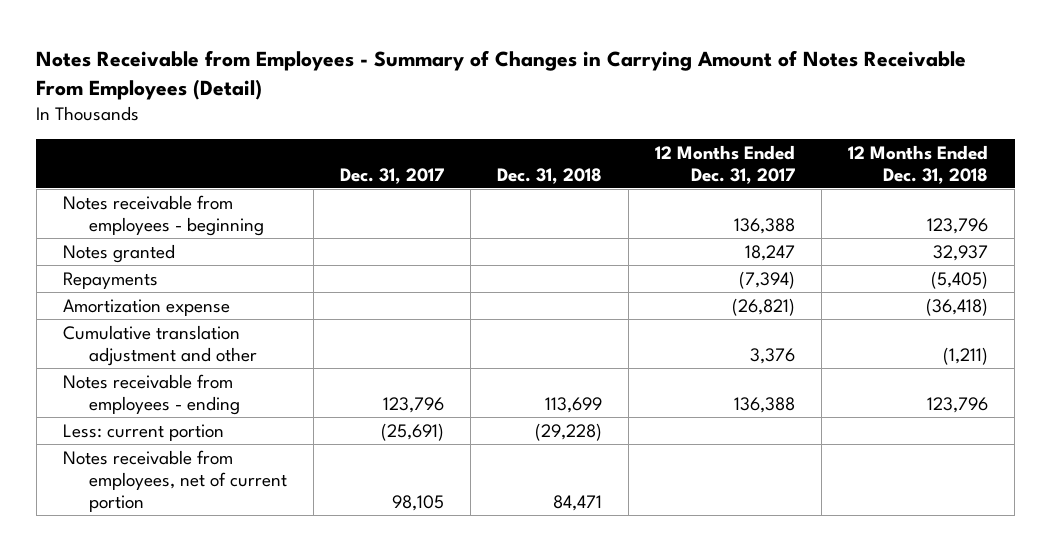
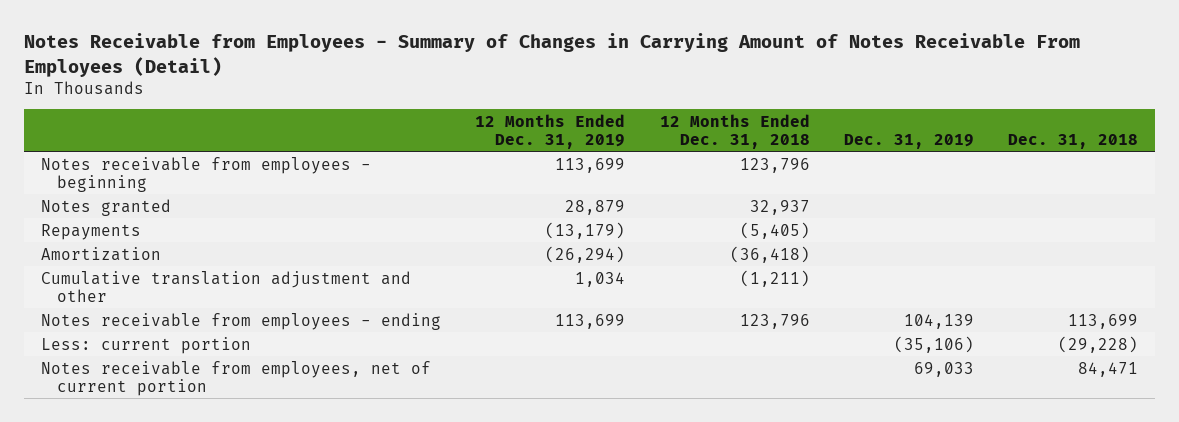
[339,167,444,184] Dec. 31, 2017 -> none
[655,144,796,184] 12 Months Ended Dec. 31, 2017 -> none
none -> [475,113,626,149] 12 Months Ended Dec. 31, 2019
none -> [843,133,974,149] Dec. 31, 2019
[62,298,230,316] Amortization expense -> [41,246,162,261] Amortization

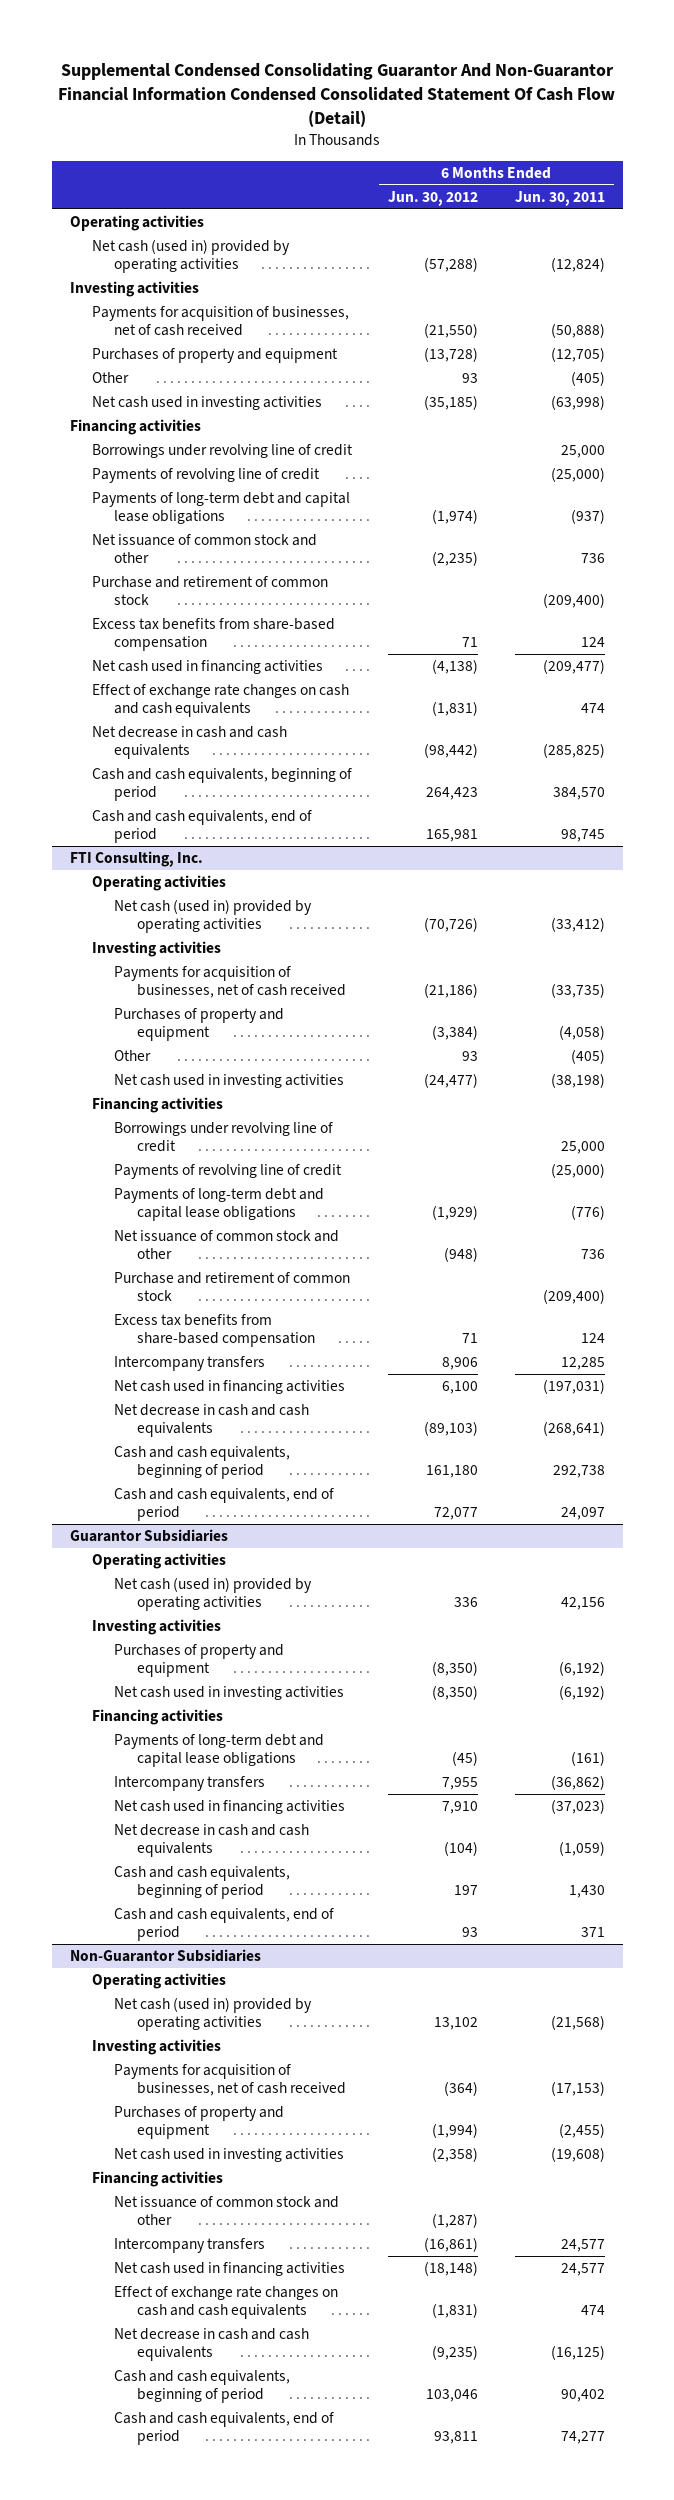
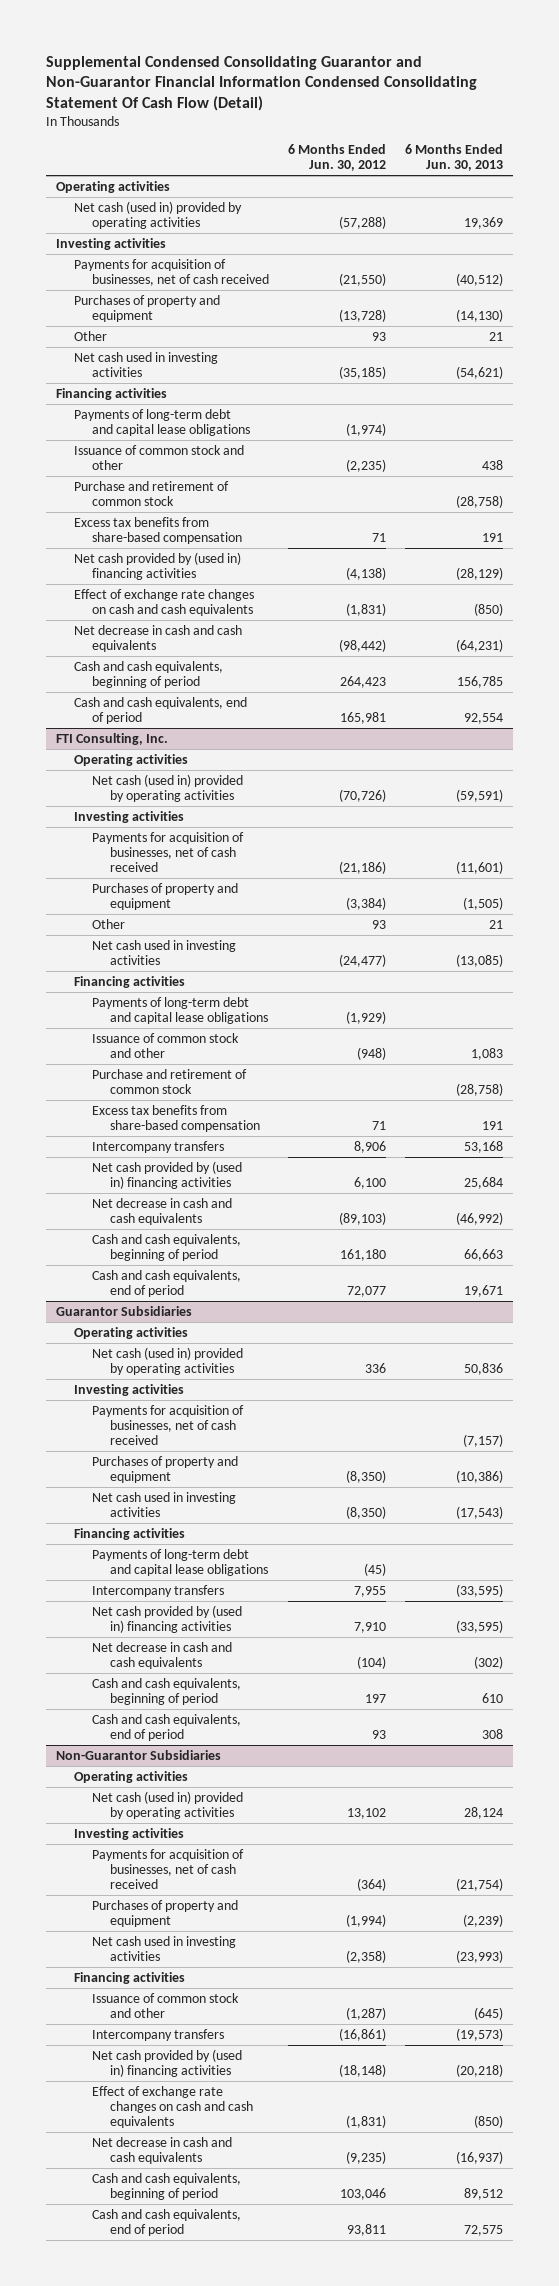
[58,62,616,128] Supplemental Condensed Consolidating Guarantor And Non-Guarantor Financial Information Condensed Consolidated Statement Of Cash Flow (Detail) -> [46,55,478,112] Supplemental Condensed Consolidating Guarantor and Non-Guarantor Financial Information Condensed Consolidating Statement Of Cash Flow (Detail)
[514,190,605,206] Jun. 30, 2011 -> none
none -> [405,143,504,172] 6 Months Ended Jun. 30, 2013
[92,444,354,459] Borrowings under revolving line of credit -> none
[92,468,321,484] Payments of revolving line of credit -> none
[92,534,318,564] Net issuance of common stock and other -> [73,444,244,471] Issuance of common stock and other
[92,660,324,675] Net cash used in financing activities -> [73,551,241,581] Net cash provided by (used in) financing activities
[114,1122,334,1153] Borrowings under revolving line of credit -> none
[114,1164,343,1180] Payments of revolving line of credit -> none
[114,1230,340,1260] Net issuance of common stock and other -> [92,1032,240,1059] Issuance of common stock and other
[114,1380,346,1395] Net cash used in financing activities -> [92,1160,243,1190] Net cash provided by (used in) financing activities
none -> [92,1404,245,1446] Payments for acquisition of businesses, net of cash received
[114,1800,346,1815] Net cash used in financing activities -> [92,1604,243,1634] Net cash provided by (used in) financing activities
[114,2196,340,2226] Net issuance of common stock and other -> [92,1992,240,2019] Issuance of common stock and other
[114,2262,346,2277] Net cash used in financing activities -> [92,2048,243,2078] Net cash provided by (used in) financing activities

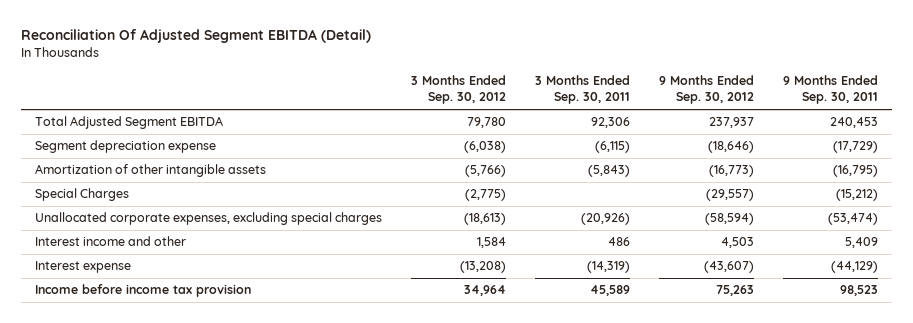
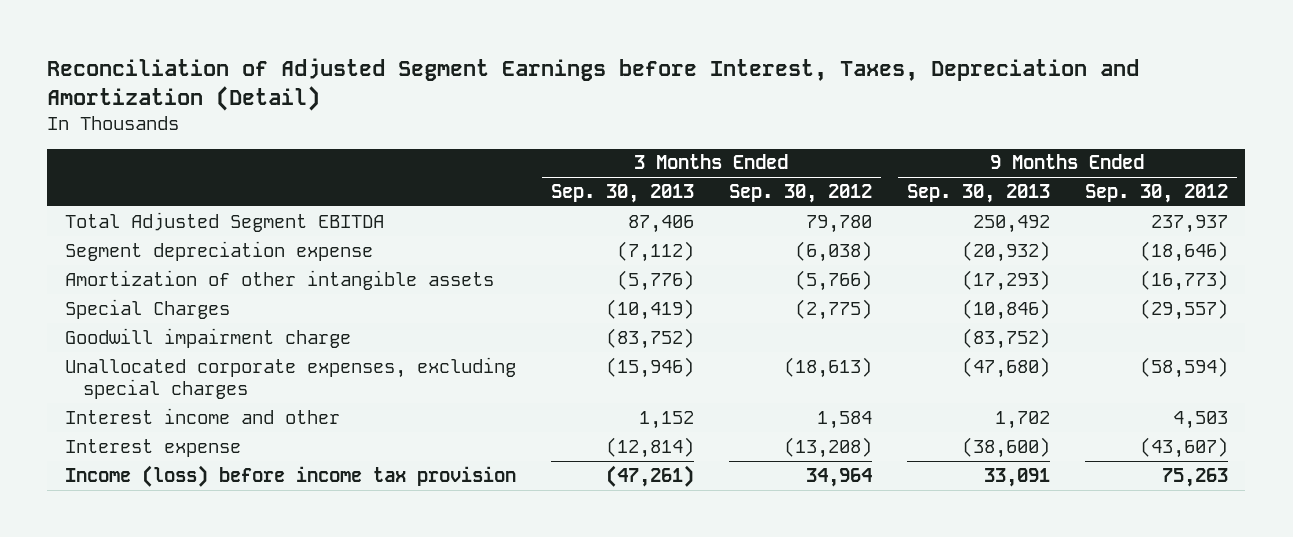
[20,29,371,44] Reconciliation Of Adjusted Segment EBITDA (Detail) -> [47,58,1140,111] Reconciliation of Adjusted Segment Earnings before Interest, Taxes, Depreciation and Amortization (Detail)
[535,75,631,105] 3 Months Ended Sep. 30, 2011 -> none
[782,75,878,105] 9 Months Ended Sep. 30, 2011 -> none
none -> [550,184,694,204] Sep. 30, 2013
none -> [906,184,1050,204] Sep. 30, 2013
none -> [64,327,351,348] Goodwill impairment charge
[35,284,252,298] Income before income tax provision -> [64,464,516,487] Income (loss) before income tax provision

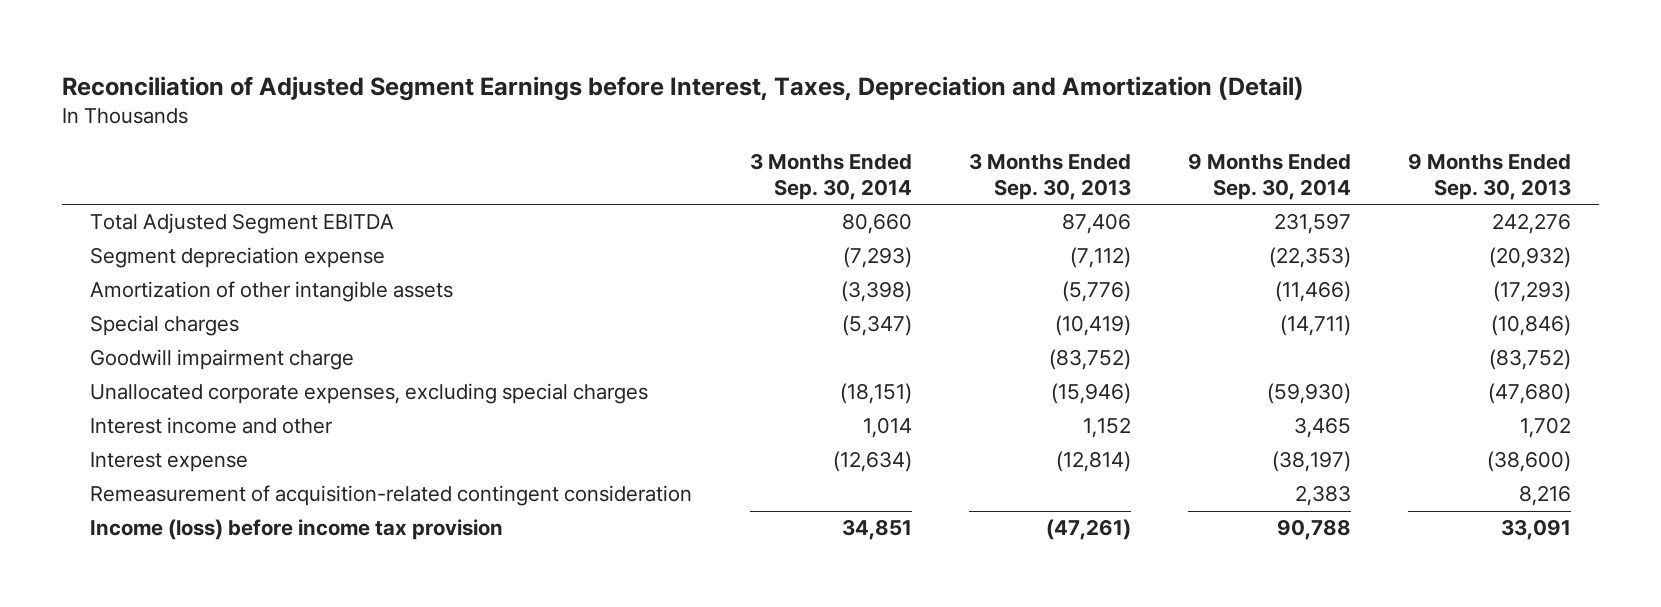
[728,184,872,204] Sep. 30, 2012 -> none
[1084,184,1228,204] Sep. 30, 2012 -> none
none -> [749,152,912,200] 3 Months Ended Sep. 30, 2014
none -> [1187,152,1351,200] 9 Months Ended Sep. 30, 2014
[972,214,1050,233] 250,492 -> [1491,213,1571,235] 242,276
[64,298,230,319] Special Charges -> [90,315,240,337] Special charges
none -> [90,485,693,507] Remeasurement of acquisition-related contingent consideration

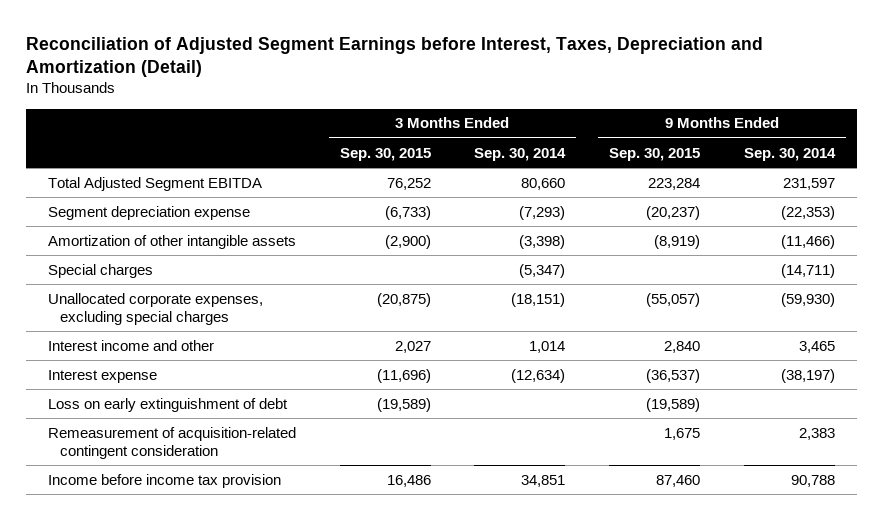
[968,152,1131,200] 3 Months Ended Sep. 30, 2013 -> none
[1407,152,1571,200] 9 Months Ended Sep. 30, 2013 -> none
none -> [339,147,431,161] Sep. 30, 2015
none -> [609,147,701,161] Sep. 30, 2015
[90,349,355,371] Goodwill impairment charge -> none
none -> [47,397,288,412] Loss on early extinguishment of debt
[90,519,504,541] Income (loss) before income tax provision -> [47,473,281,488] Income before income tax provision

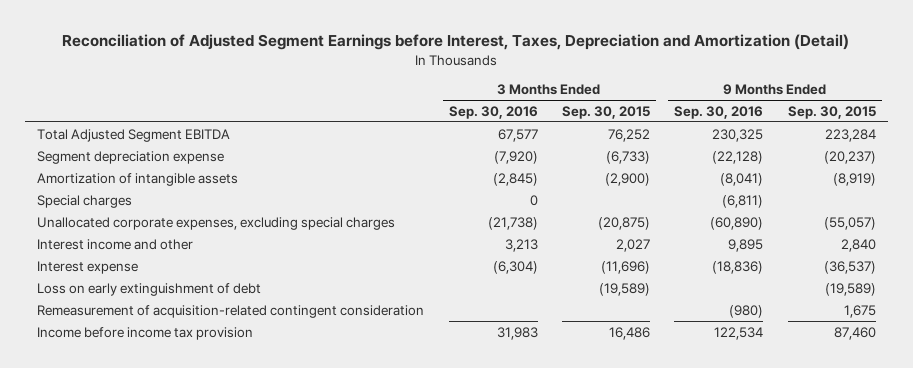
[474,147,567,161] Sep. 30, 2014 -> none
[743,147,836,161] Sep. 30, 2014 -> none
none -> [448,105,538,119] Sep. 30, 2016
none -> [674,105,764,119] Sep. 30, 2016
[47,234,296,249] Amortization of other intangible assets -> [37,172,239,186] Amortization of intangible assets

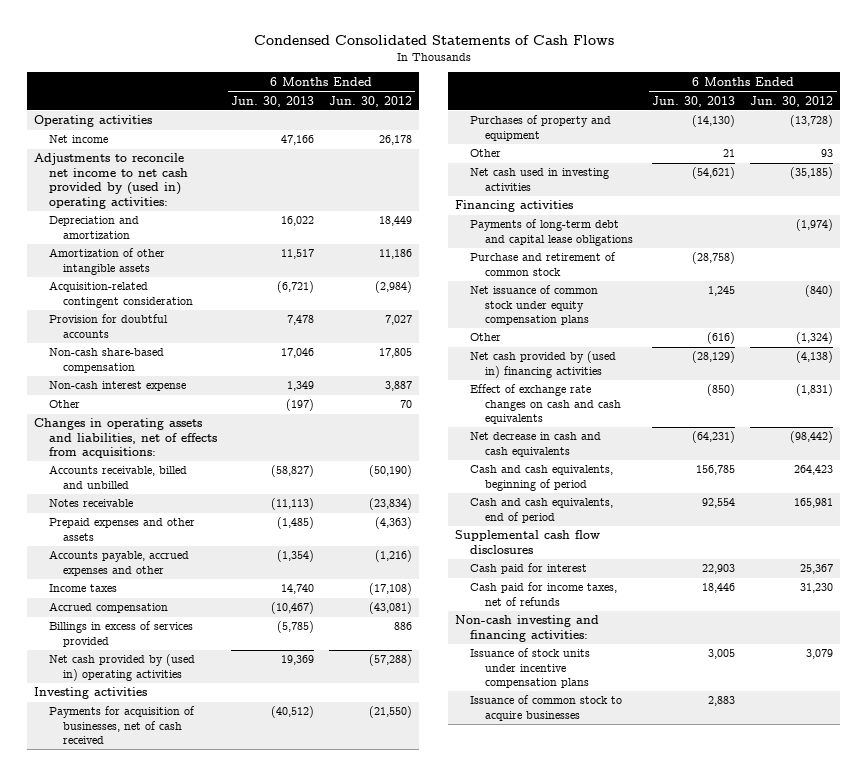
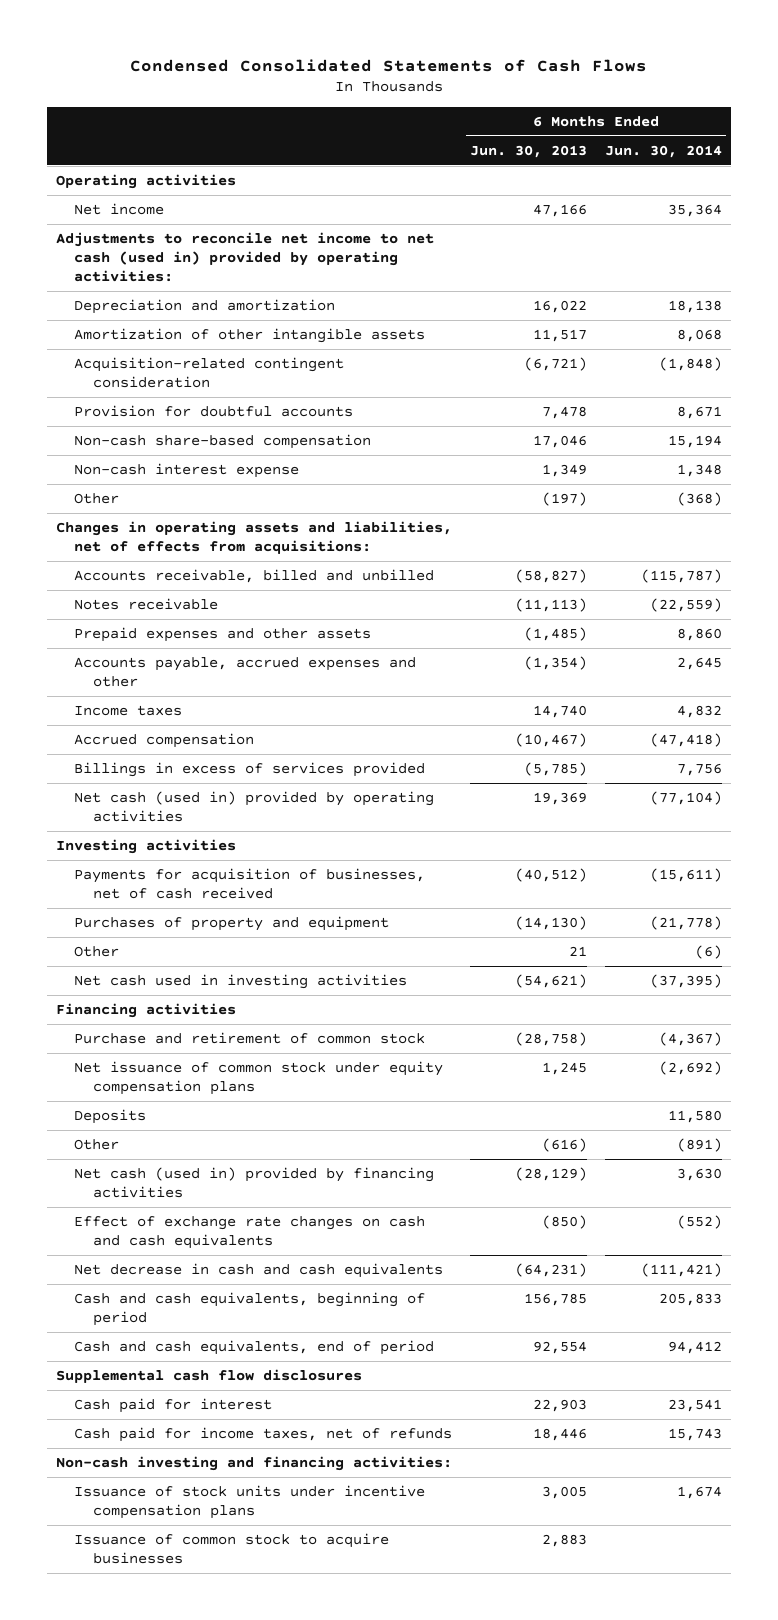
[328,95,412,107] Jun. 30, 2012 -> none
none -> [604,144,722,158] Jun. 30, 2014
[34,153,188,209] Adjustments to reconcile net income to net cash provided by (used in) operating activities: -> [55,232,434,282] Adjustments to reconcile net income to net cash (used in) provided by operating activities:
[48,654,195,681] Net cash provided by (used in) operating activities -> [74,791,435,822] Net cash (used in) provided by operating activities
[469,219,633,246] Payments of long-term debt and capital lease obligations -> none
none -> [74,1109,147,1125] Deposits
[469,351,616,378] Net cash provided by (used in) financing activities -> [74,1167,435,1198] Net cash (used in) provided by financing activities

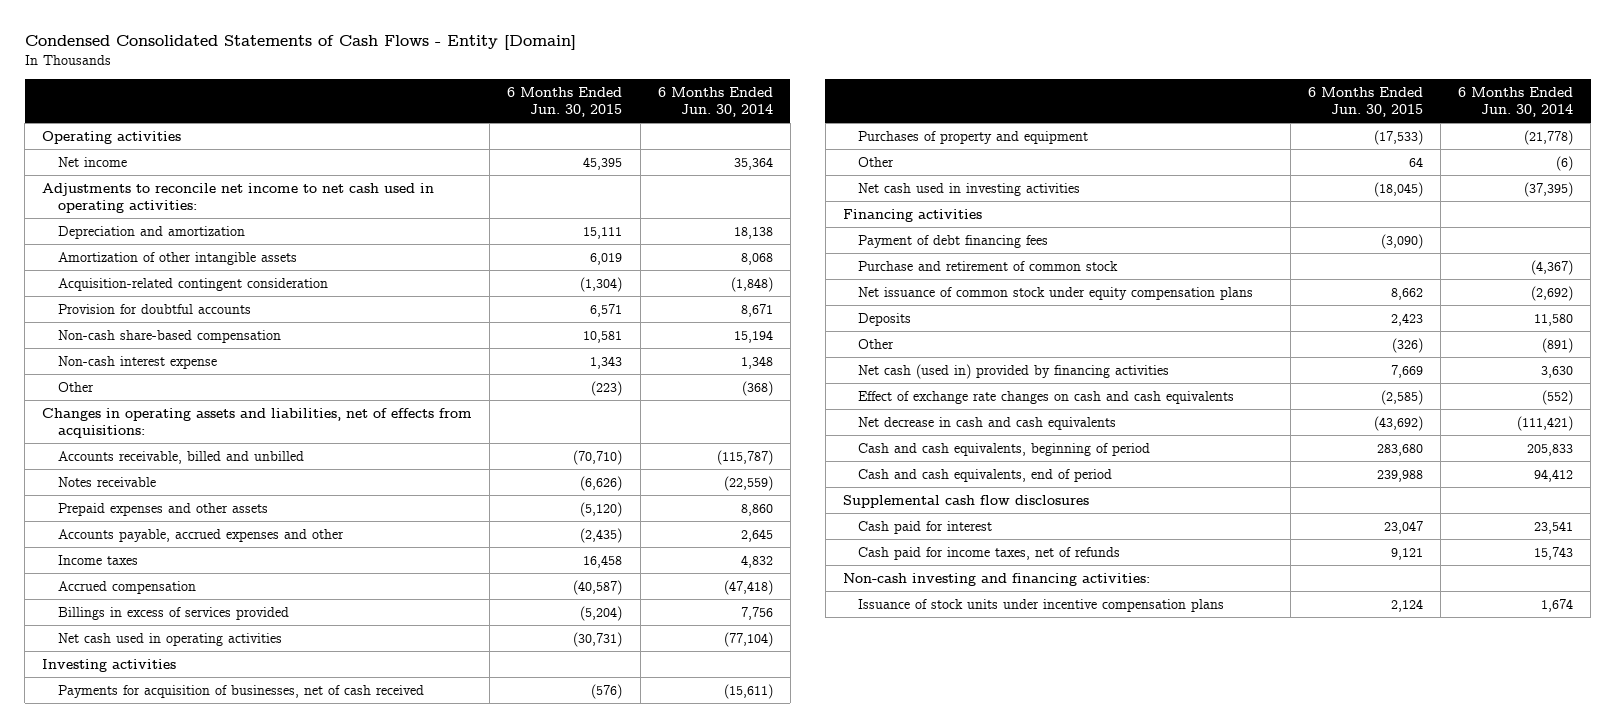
[129,58,647,72] Condensed Consolidated Statements of Cash Flows -> [24,35,576,51] Condensed Consolidated Statements of Cash Flows - Entity [Domain]
[470,144,588,158] Jun. 30, 2013 -> none
none -> [507,86,623,117] 6 Months Ended Jun. 30, 2015
[55,232,434,282] Adjustments to reconcile net income to net cash (used in) provided by operating activities: -> [42,182,435,213] Adjustments to reconcile net income to net cash used in operating activities:
[74,791,435,822] Net cash (used in) provided by operating activities -> [57,632,282,646] Net cash used in operating activities
none -> [858,234,1049,248] Payment of debt financing fees
[74,1533,390,1564] Issuance of common stock to acquire businesses -> none

